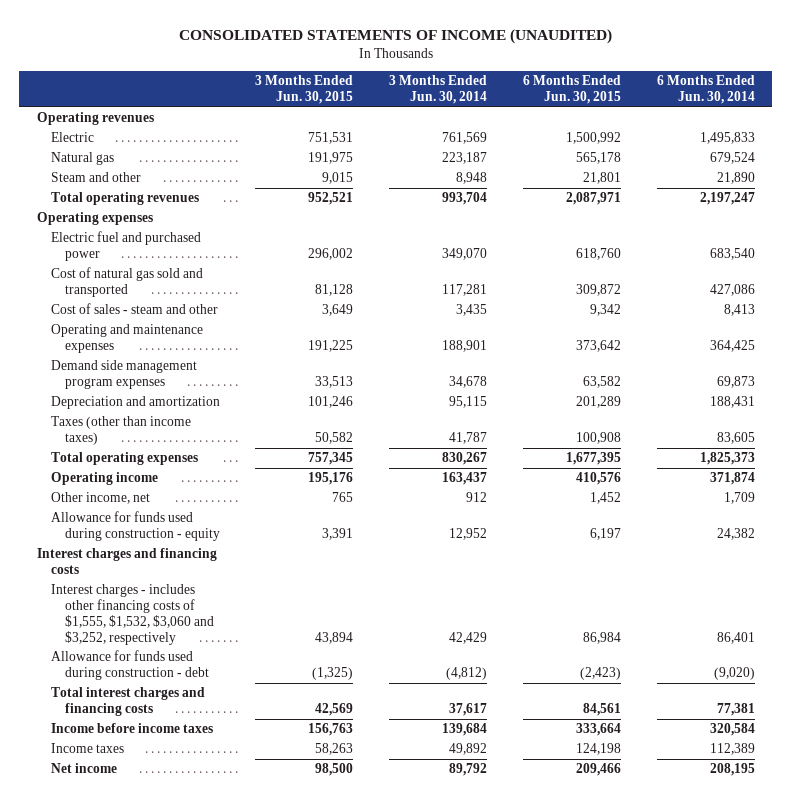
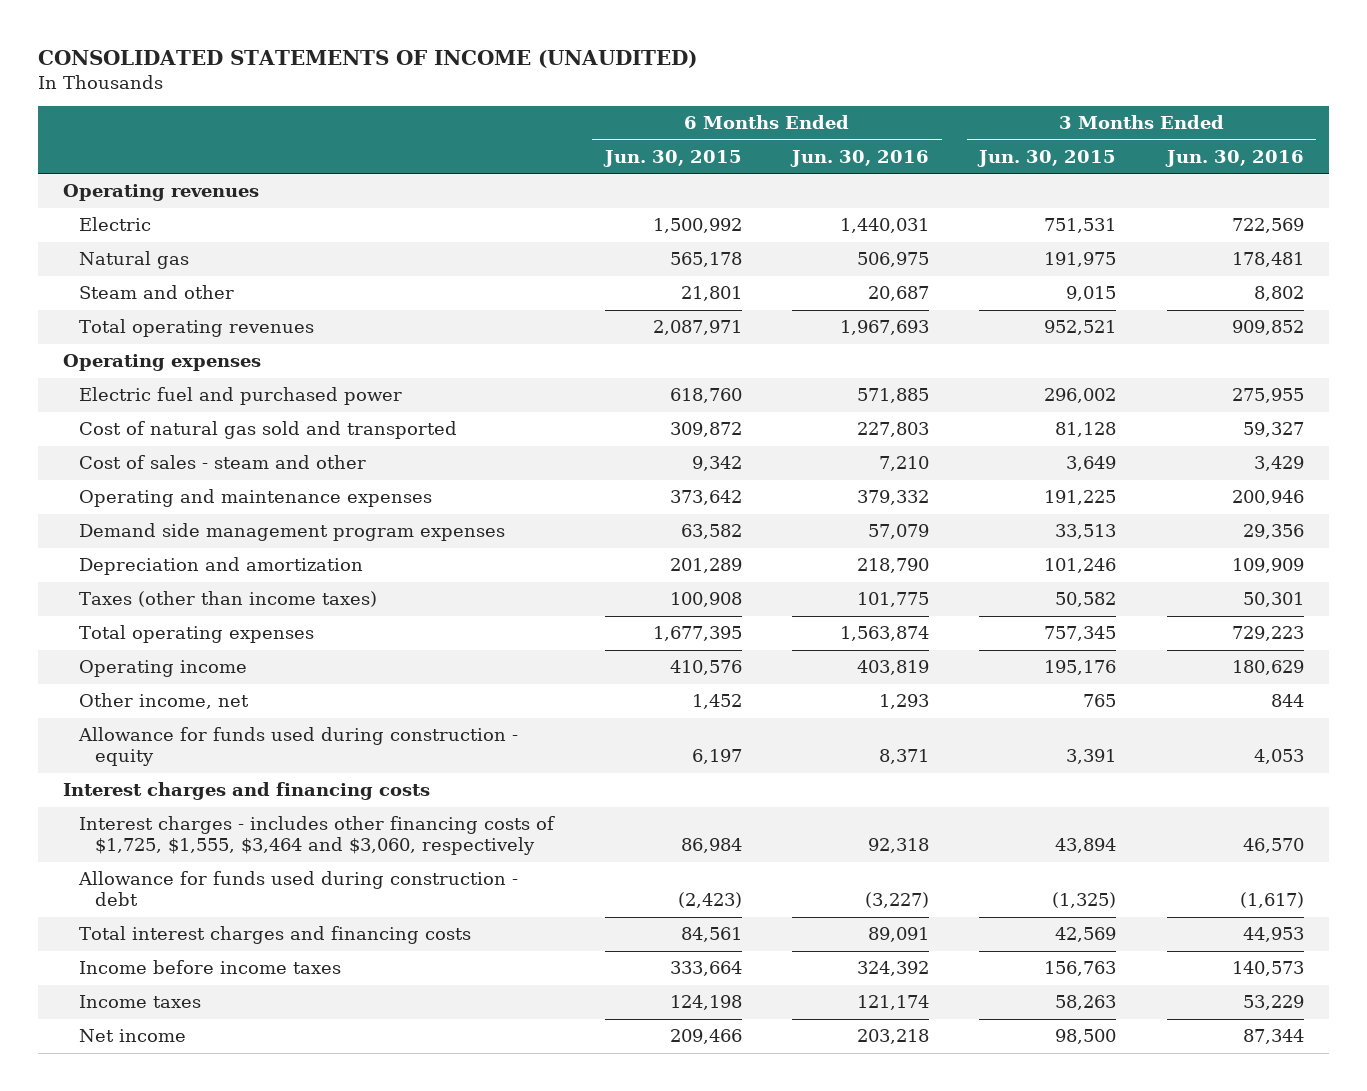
[389,75,488,105] 3 Months Ended Jun. 30, 2014 -> none
[656,75,755,105] 6 Months Ended Jun. 30, 2014 -> none
none -> [790,149,930,167] Jun. 30, 2016
none -> [1164,149,1304,167] Jun. 30, 2016
[50,584,214,645] Interest charges - includes other financing costs of $1,555, $1,532, $3,060 and $3,252, respectively -> [79,816,556,856] Interest charges - includes other financing costs of $1,725, $1,555, $3,464 and $3,060, respectively

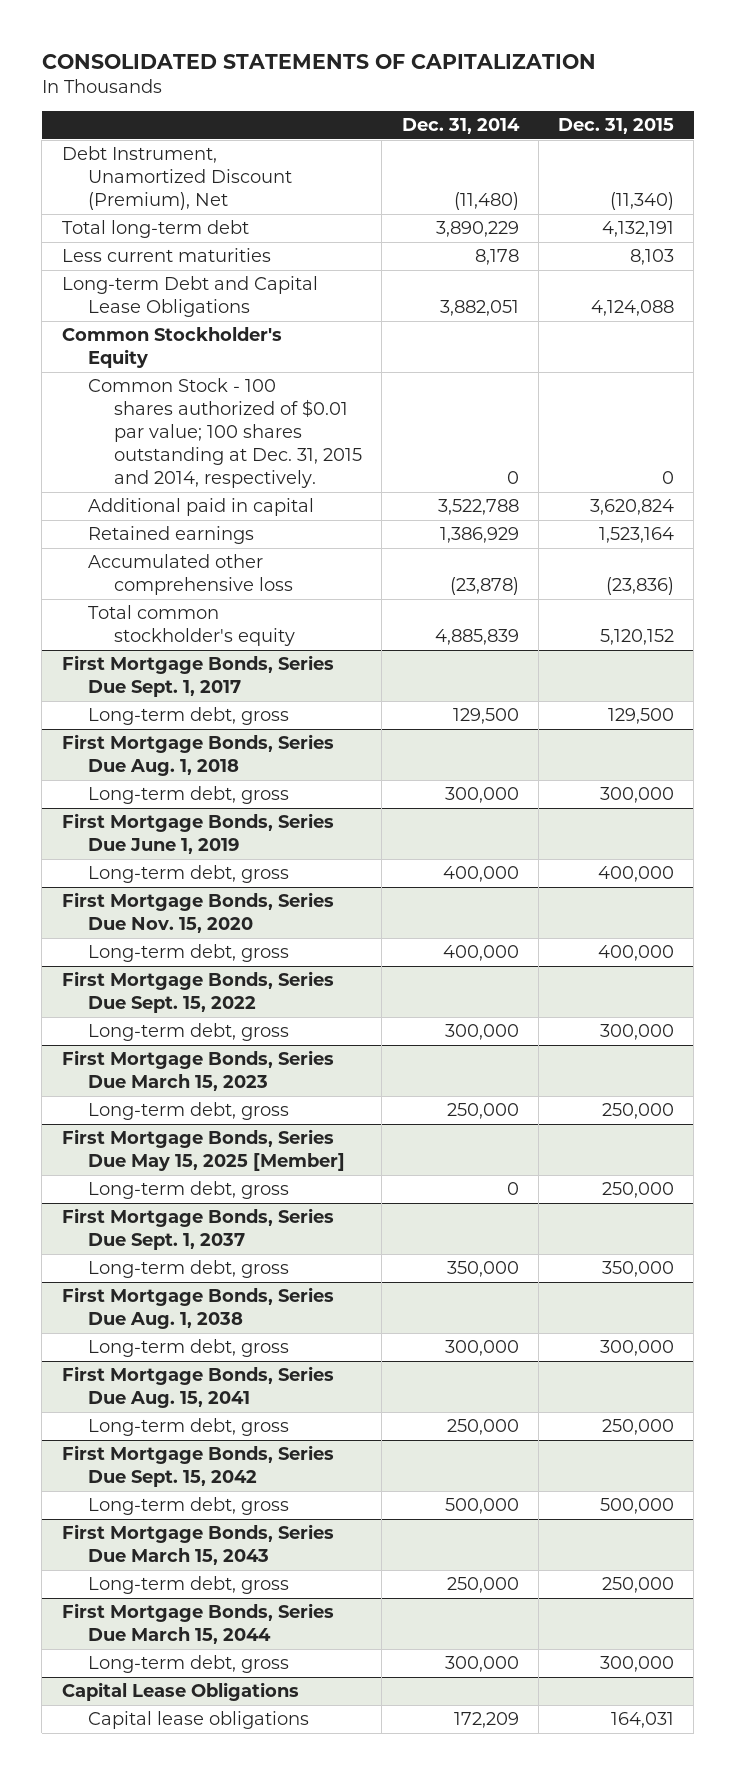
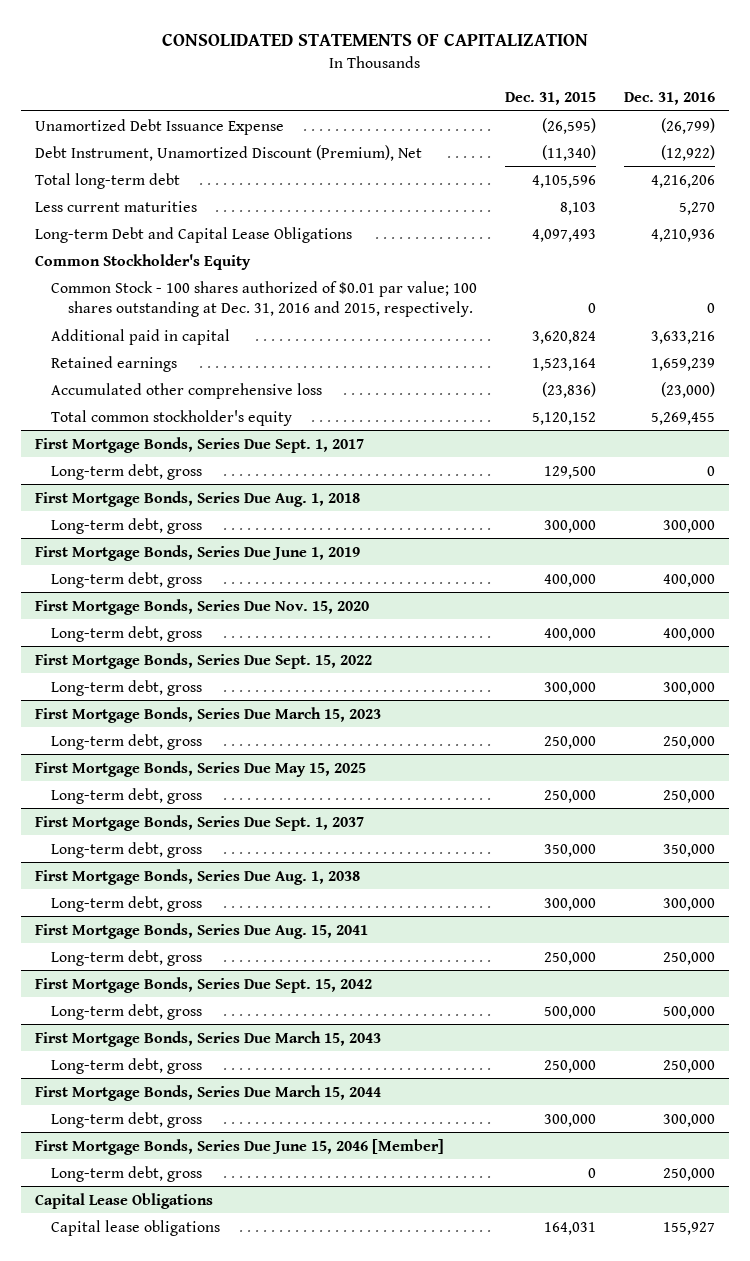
[401,118,520,135] Dec. 31, 2014 -> none
none -> [624,92,716,106] Dec. 31, 2016
none -> [34,118,284,135] Unamortized Debt Issuance Expense
[602,221,675,238] 4,132,191 -> [532,174,597,188] 4,105,596
[591,300,675,317] 4,124,088 -> [532,228,597,242] 4,097,493
[87,378,363,489] Common Stock - 100 shares authorized of $0.01 par value; 100 shares outstanding at Dec. 31, 2015 and 2014, respectively. -> [51,280,478,318] Common Stock - 100 shares authorized of $0.01 par value; 100 shares outstanding at Dec. 31, 2016 and 2015, respectively.
[61,1129,345,1172] First Mortgage Bonds, Series Due May 15, 2025 [Member] -> [34,760,366,777] First Mortgage Bonds, Series Due May 15, 2025
none -> [34,1138,444,1155] First Mortgage Bonds, Series Due June 15, 2046 [Member]
none -> [51,1165,203,1182] Long-term debt, gross

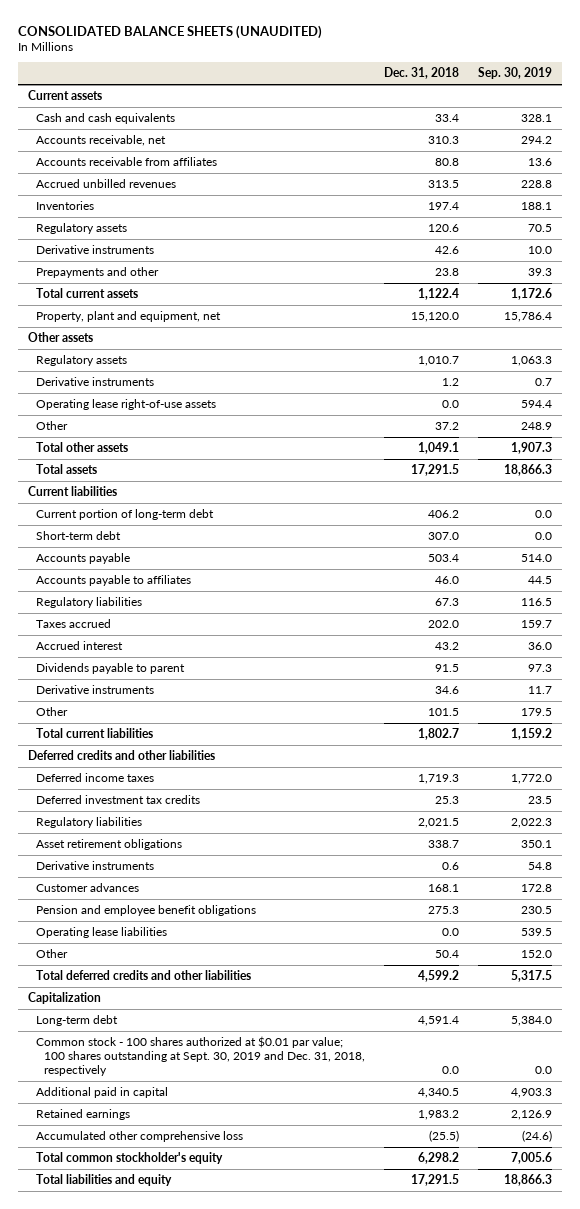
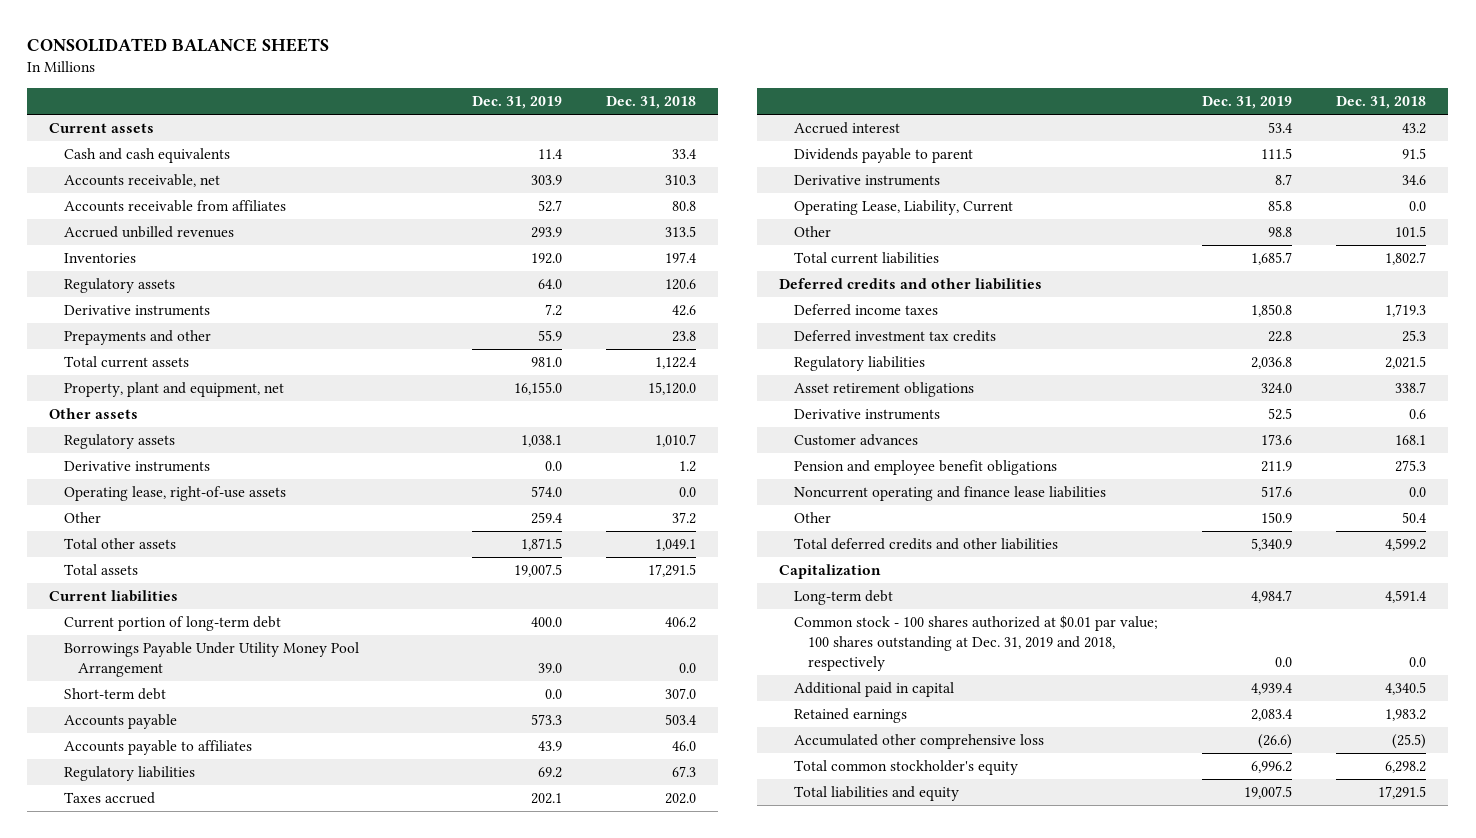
[17,24,322,39] CONSOLIDATED BALANCE SHEETS (UNAUDITED) -> [27,38,330,53] CONSOLIDATED BALANCE SHEETS
[478,67,553,80] Sep. 30, 2019 -> none
none -> [471,95,562,109] Dec. 31, 2019
[35,398,216,410] Operating lease right-of-use assets -> [63,486,286,502] Operating lease, right-of-use assets
none -> [63,642,359,678] Borrowings Payable Under Utility Money Pool Arrangement
none -> [793,200,1013,216] Operating Lease, Liability, Current
[35,926,167,938] Operating lease liabilities -> [793,486,1106,502] Noncurrent operating and finance lease liabilities
[35,1035,365,1077] Common stock - 100 shares authorized at $0.01 par value; 100 shares outstanding at Sept. 30, 2019 and Dec. 31, 2018, respectively -> [793,615,1158,672] Common stock - 100 shares authorized at $0.01 par value; 100 shares outstanding at Dec. 31, 2019 and 2018, respectively

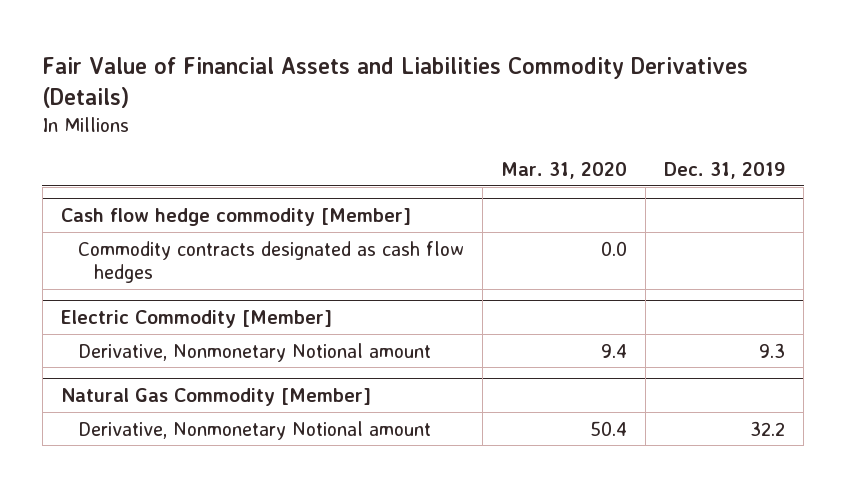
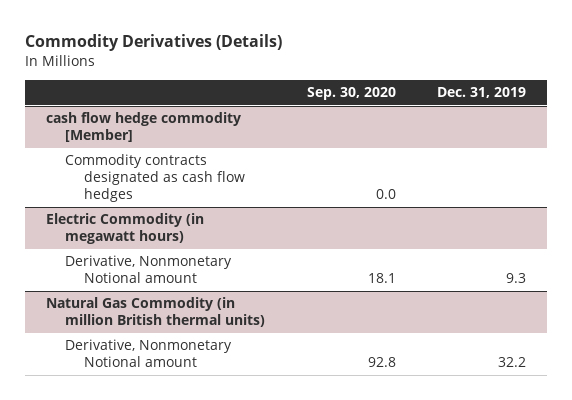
[42,56,749,108] Fair Value of Financial Assets and Liabilities Commodity Derivatives (Details) -> [24,33,282,51] Commodity Derivatives (Details)
[500,161,627,179] Mar. 31, 2020 -> none
none -> [306,87,396,101] Sep. 30, 2020
[61,208,412,227] Cash flow hedge commodity [Member] -> [45,112,241,143] cash flow hedge commodity [Member]
[61,310,333,329] Electric Commodity [Member] -> [45,213,204,245] Electric Commodity (in megawatt hours)
[61,388,372,407] Natural Gas Commodity [Member] -> [45,297,265,328] Natural Gas Commodity (in million British thermal units)

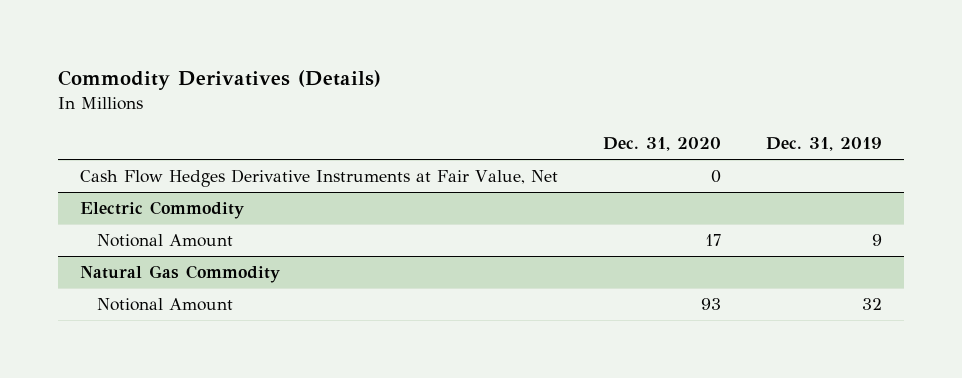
[306,87,396,101] Sep. 30, 2020 -> none
none -> [602,137,721,152] Dec. 31, 2020
[45,112,241,143] cash flow hedge commodity [Member] -> none
[64,154,246,203] Commodity contracts designated as cash flow hedges -> none
none -> [79,169,558,188] Cash Flow Hedges Derivative Instruments at Fair Value, Net
[45,213,204,245] Electric Commodity (in megawatt hours) -> [79,201,244,220] Electric Commodity
[64,255,232,284] Derivative, Nonmonetary Notional amount -> [96,234,233,248] Notional Amount
[506,273,527,284] 9.3 -> [871,234,882,247] 9
[45,297,265,328] Natural Gas Commodity (in million British thermal units) -> [79,265,280,284] Natural Gas Commodity
[64,339,232,368] Derivative, Nonmonetary Notional amount -> [96,298,233,312] Notional Amount
[498,357,527,368] 32.2 -> [861,298,882,311] 32

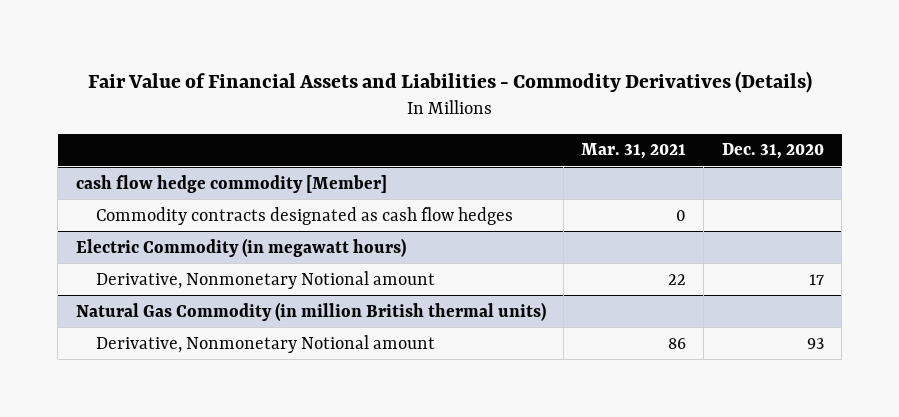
[57,70,381,91] Commodity Derivatives (Details) -> [87,71,812,94] Fair Value of Financial Assets and Liabilities - Commodity Derivatives (Details)
[765,137,882,152] Dec. 31, 2019 -> none
none -> [581,143,687,160] Mar. 31, 2021
[79,169,558,188] Cash Flow Hedges Derivative Instruments at Fair Value, Net -> none
none -> [75,174,387,193] cash flow hedge commodity [Member]
none -> [96,206,514,225] Commodity contracts designated as cash flow hedges
[79,201,244,220] Electric Commodity -> [75,237,406,257] Electric Commodity (in megawatt hours)
[96,234,233,248] Notional Amount -> [96,270,436,289] Derivative, Nonmonetary Notional amount
[79,265,280,284] Natural Gas Commodity -> [75,301,546,321] Natural Gas Commodity (in million British thermal units)
[96,298,233,312] Notional Amount -> [96,334,436,353] Derivative, Nonmonetary Notional amount

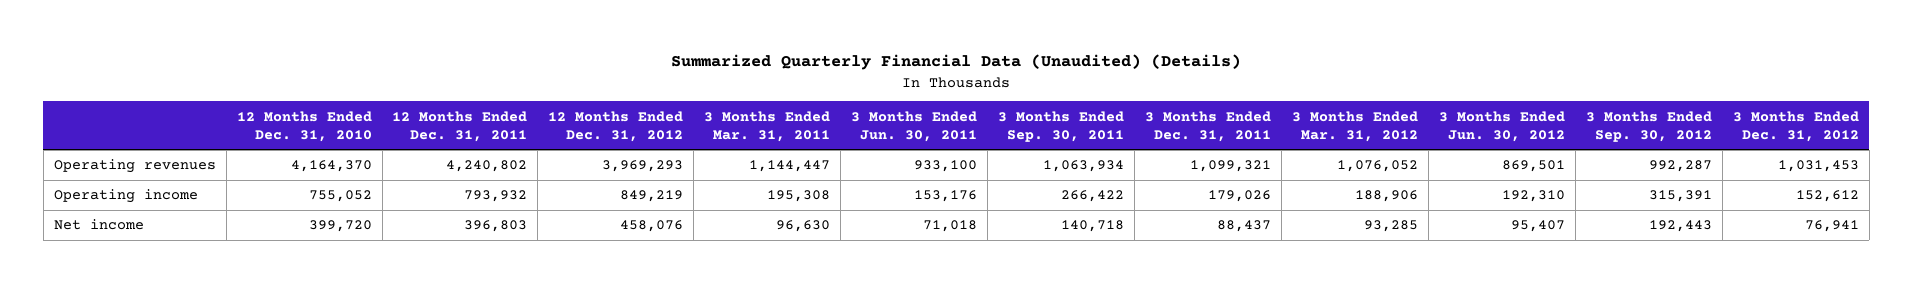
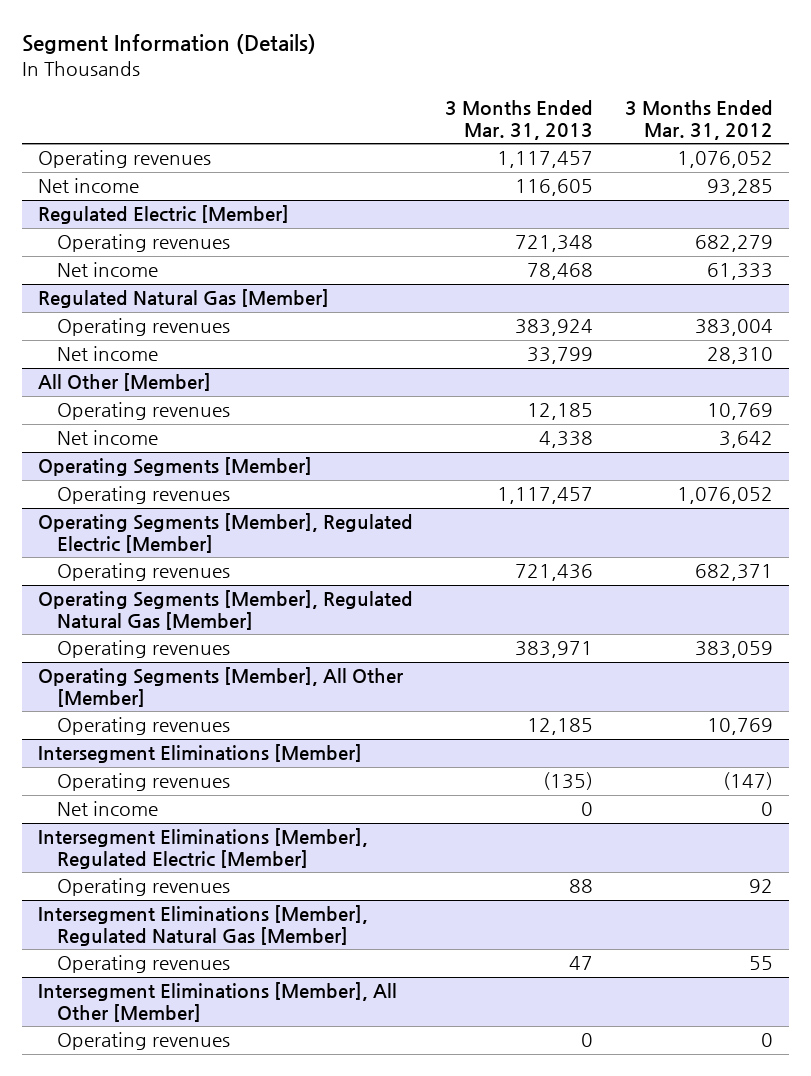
[671,54,1242,71] Summarized Quarterly Financial Data (Unaudited) (Details) -> [21,34,316,55] Segment Information (Details)
[236,110,372,142] 12 Months Ended Dec. 31, 2010 -> none
[392,110,528,142] 12 Months Ended Dec. 31, 2011 -> none
[548,110,684,142] 12 Months Ended Dec. 31, 2012 -> none
[704,110,831,142] 3 Months Ended Mar. 31, 2011 -> none
[851,110,978,142] 3 Months Ended Jun. 30, 2011 -> none
[998,110,1125,142] 3 Months Ended Sep. 30, 2011 -> none
[1145,110,1272,142] 3 Months Ended Dec. 31, 2011 -> none
[1438,110,1565,142] 3 Months Ended Jun. 30, 2012 -> none
[1585,110,1712,142] 3 Months Ended Sep. 30, 2012 -> none
[1732,110,1859,142] 3 Months Ended Dec. 31, 2012 -> none
none -> [444,100,593,140] 3 Months Ended Mar. 31, 2013
[53,189,198,204] Operating income -> none
none -> [37,205,289,225] Regulated Electric [Member]
none -> [56,234,230,253] Operating revenues
none -> [56,262,158,278] Net income
none -> [37,289,329,309] Regulated Natural Gas [Member]
none -> [56,318,230,337] Operating revenues
none -> [56,346,158,362] Net income
none -> [37,373,211,392] All Other [Member]
none -> [56,402,230,421] Operating revenues
none -> [56,430,158,446] Net income
none -> [37,457,312,477] Operating Segments [Member]
none -> [56,486,230,505] Operating revenues
none -> [37,513,413,553] Operating Segments [Member], Regulated Electric [Member]
none -> [56,563,230,582] Operating revenues
none -> [37,590,413,630] Operating Segments [Member], Regulated Natural Gas [Member]
none -> [56,640,230,659] Operating revenues
none -> [37,667,403,707] Operating Segments [Member], All Other [Member]
none -> [56,717,230,736] Operating revenues
none -> [37,744,362,764] Intersegment Eliminations [Member]
none -> [56,773,230,792] Operating revenues
none -> [56,801,158,817] Net income
none -> [37,828,368,869] Intersegment Eliminations [Member], Regulated Electric [Member]
none -> [56,878,230,897] Operating revenues
none -> [37,905,368,946] Intersegment Eliminations [Member], Regulated Natural Gas [Member]
none -> [56,955,230,974] Operating revenues
none -> [37,982,397,1022] Intersegment Eliminations [Member], All Other [Member]
none -> [56,1032,230,1051] Operating revenues

